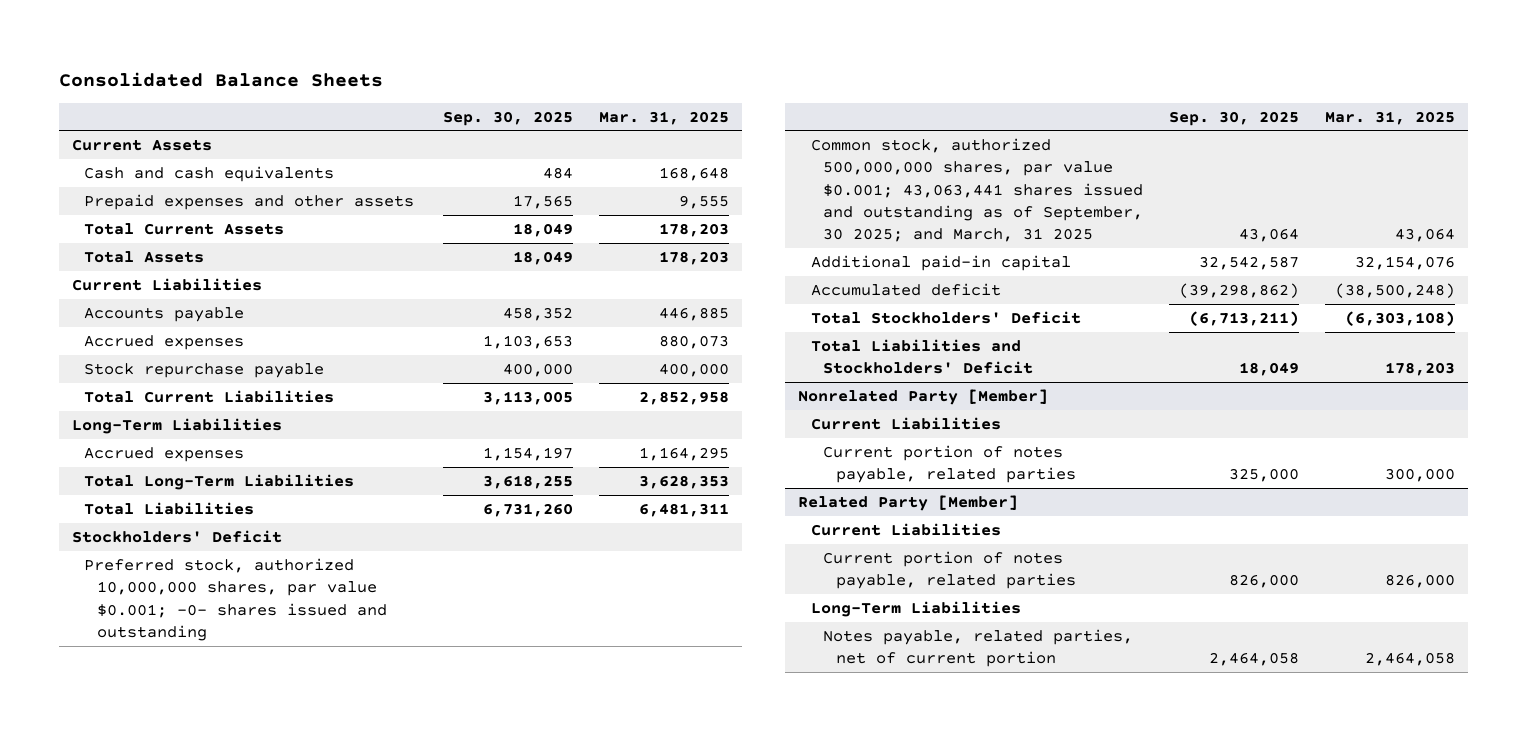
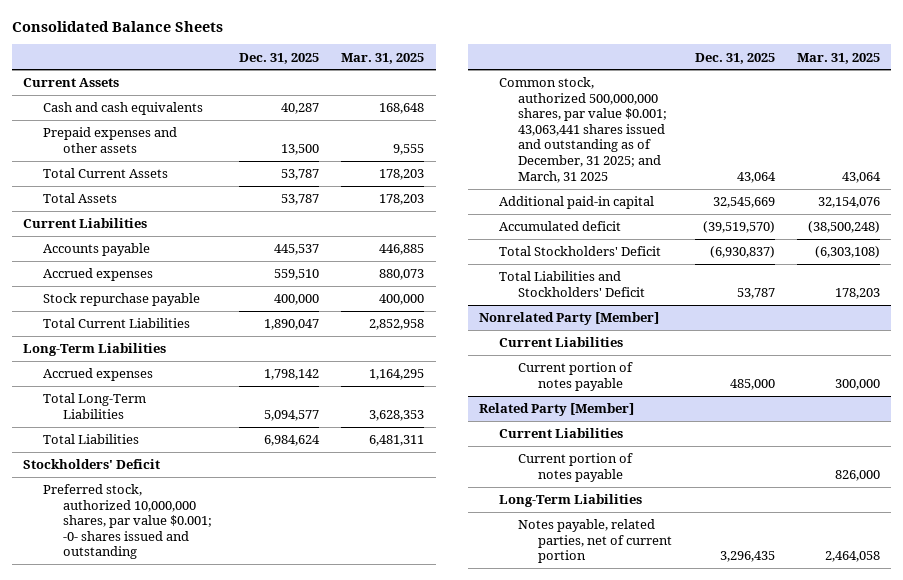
[442,110,573,126] Sep. 30, 2025 -> none
none -> [238,52,319,64] Dec. 31, 2025
[810,137,1144,243] Common stock, authorized 500,000,000 shares, par value $0.001; 43,063,441 shares issued and outstanding as of September, 30 2025; and March, 31 2025 -> [498,77,668,183] Common stock, authorized 500,000,000 shares, par value $0.001; 43,063,441 shares issued and outstanding as of December, 31 2025; and March, 31 2025
[823,444,1076,484] Current portion of notes payable, related parties -> [518,362,634,391] Current portion of notes payable
[823,550,1076,590] Current portion of notes payable, related parties -> [518,453,634,482] Current portion of notes payable

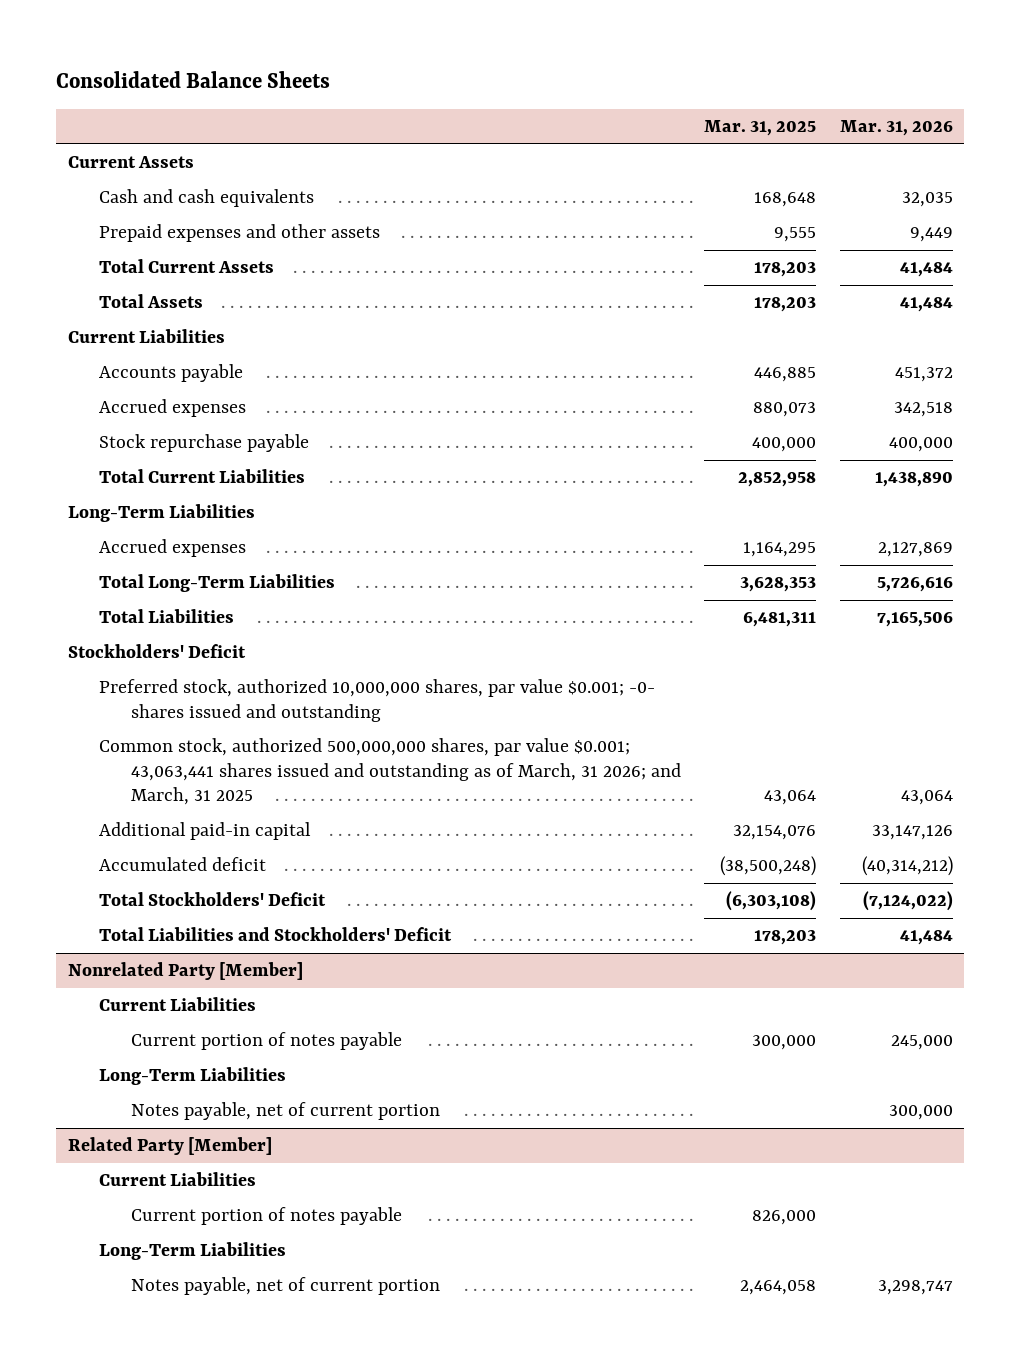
[238,52,319,64] Dec. 31, 2025 -> none
none -> [839,120,953,137] Mar. 31, 2026
[498,77,668,183] Common stock, authorized 500,000,000 shares, par value $0.001; 43,063,441 shares issued and outstanding as of December, 31 2025; and March, 31 2025 -> [99,738,682,806] Common stock, authorized 500,000,000 shares, par value $0.001; 43,063,441 shares issued and outstanding as of March, 31 2026; and March, 31 2025
none -> [99,1067,287,1086] Long-Term Liabilities
none -> [131,1102,441,1121] Notes payable, net of current portion
[518,519,673,564] Notes payable, related parties, net of current portion -> [131,1277,441,1296] Notes payable, net of current portion

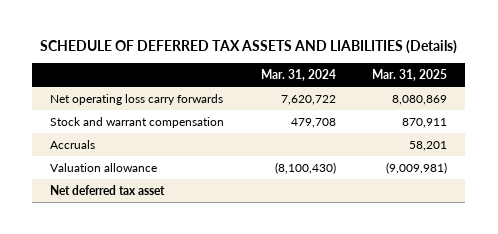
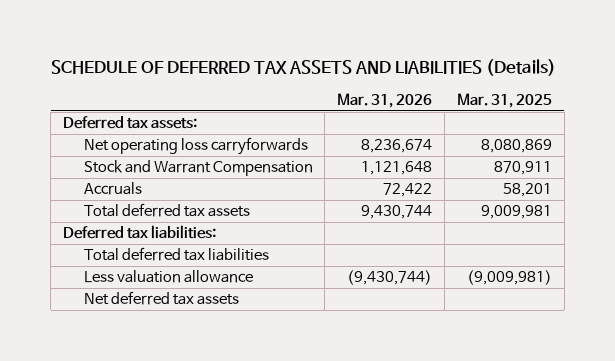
[260,69,336,82] Mar. 31, 2024 -> none
none -> [337,92,433,108] Mar. 31, 2026
none -> [63,116,198,130] Deferred tax assets:
[50,93,224,105] Net operating loss carry forwards -> [83,137,308,156] Net operating loss carryforwards
[50,116,225,128] Stock and warrant compensation -> [83,160,313,177] Stock and Warrant Compensation
none -> [83,203,250,218] Total deferred tax assets
none -> [63,225,217,240] Deferred tax liabilities:
none -> [83,247,269,262] Total deferred tax liabilities
[50,162,158,172] Valuation allowance -> [83,270,253,284] Less valuation allowance
[50,184,166,195] Net deferred tax asset -> [83,291,239,306] Net deferred tax assets

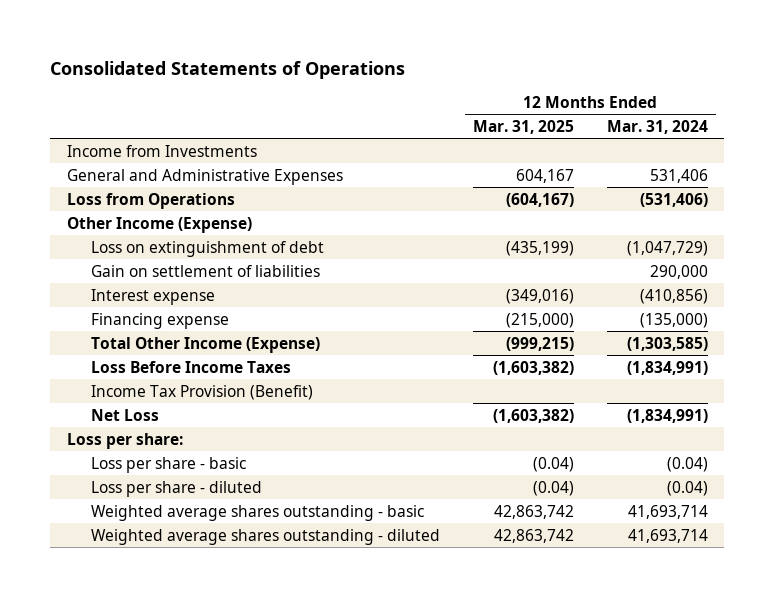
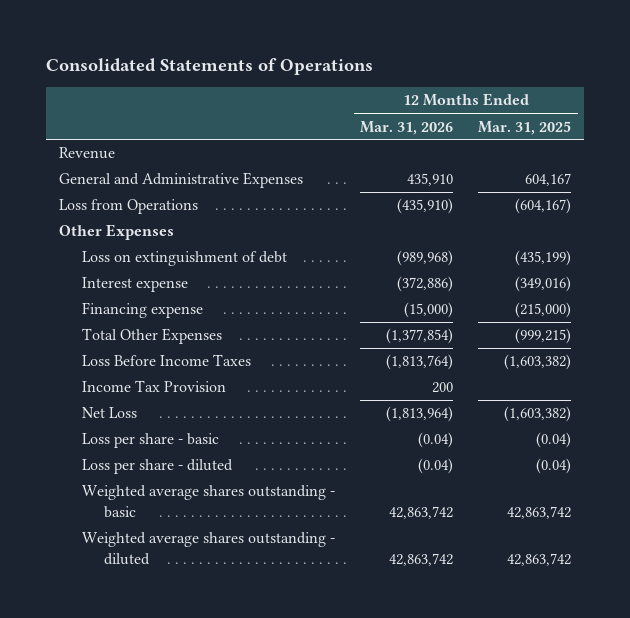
[606,119,708,134] Mar. 31, 2024 -> none
none -> [359,120,453,135] Mar. 31, 2026
[66,144,257,157] Income from Investments -> none
none -> [58,147,115,160] Revenue
[66,216,252,233] Other Income (Expense) -> [58,224,174,241] Other Expenses
[90,264,320,277] Gain on settlement of liabilities -> none
[90,336,320,353] Total Other Income (Expense) -> [81,328,222,345] Total Other Expenses
[90,384,313,400] Income Tax Provision (Benefit) -> [81,380,226,393] Income Tax Provision
[66,432,183,449] Loss per share: -> none

